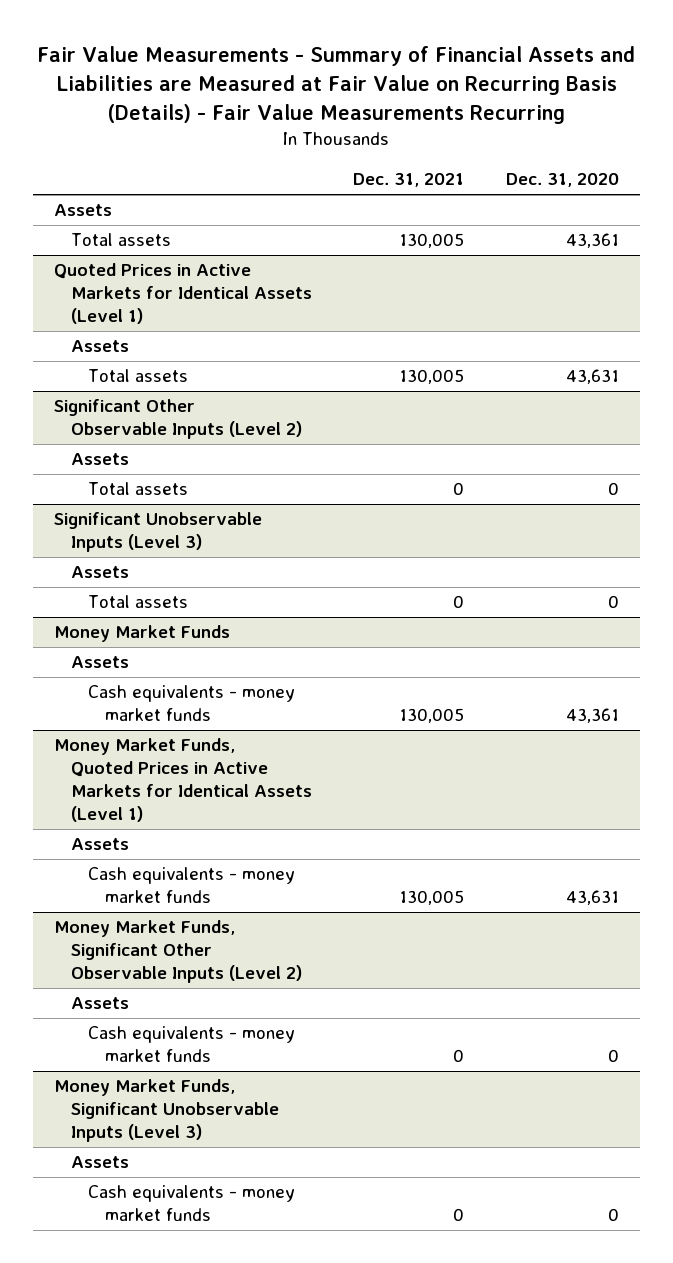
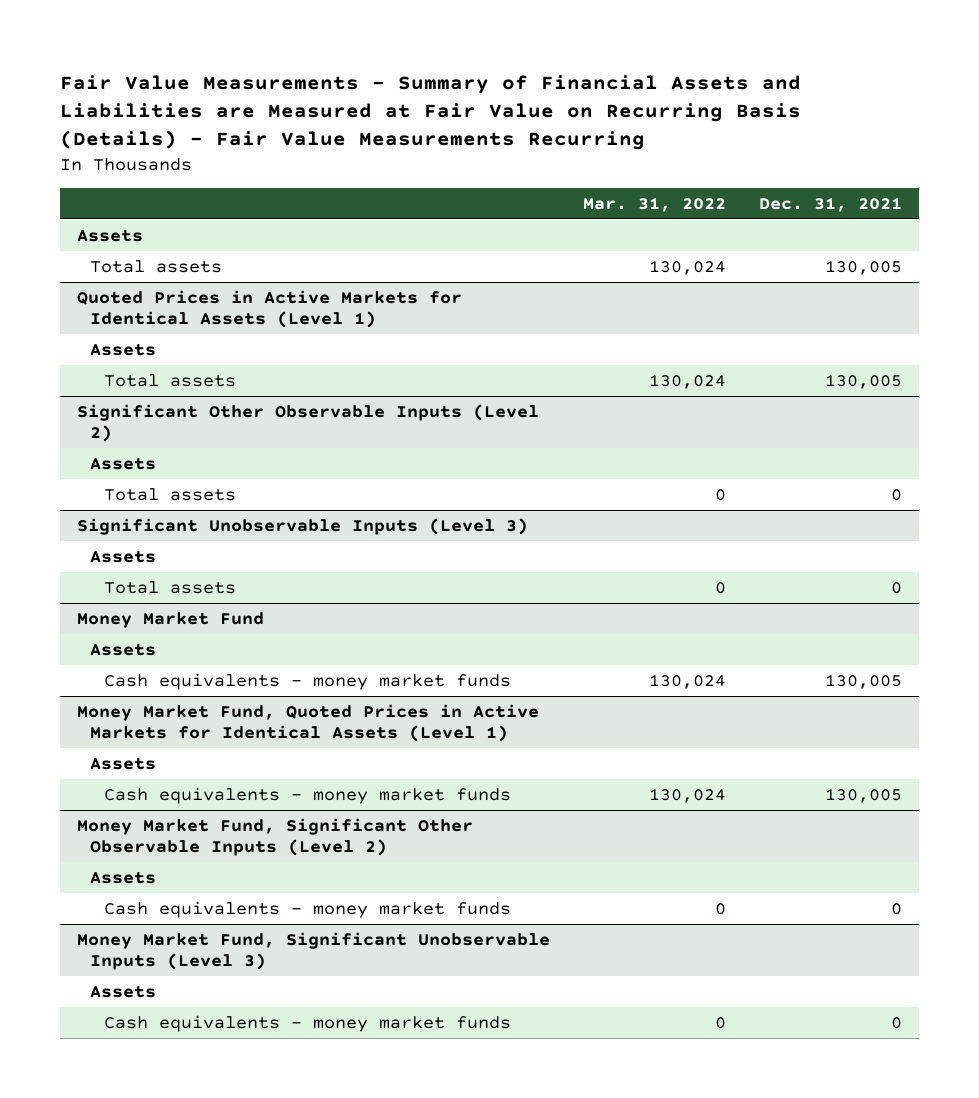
[505,173,619,188] Dec. 31, 2020 -> none
none -> [583,196,727,212] Mar. 31, 2022
[53,625,230,643] Money Market Funds -> [76,611,264,628] Money Market Fund
[53,738,312,823] Money Market Funds, Quoted Prices in Active Markets for Identical Assets (Level 1) -> [76,703,539,742] Money Market Fund, Quoted Prices in Active Markets for Identical Assets (Level 1)
[53,920,302,984] Money Market Funds, Significant Other Observable Inputs (Level 2) -> [76,817,473,856] Money Market Fund, Significant Other Observable Inputs (Level 2)
[53,1079,279,1143] Money Market Funds, Significant Unobservable Inputs (Level 3) -> [76,931,550,970] Money Market Fund, Significant Unobservable Inputs (Level 3)

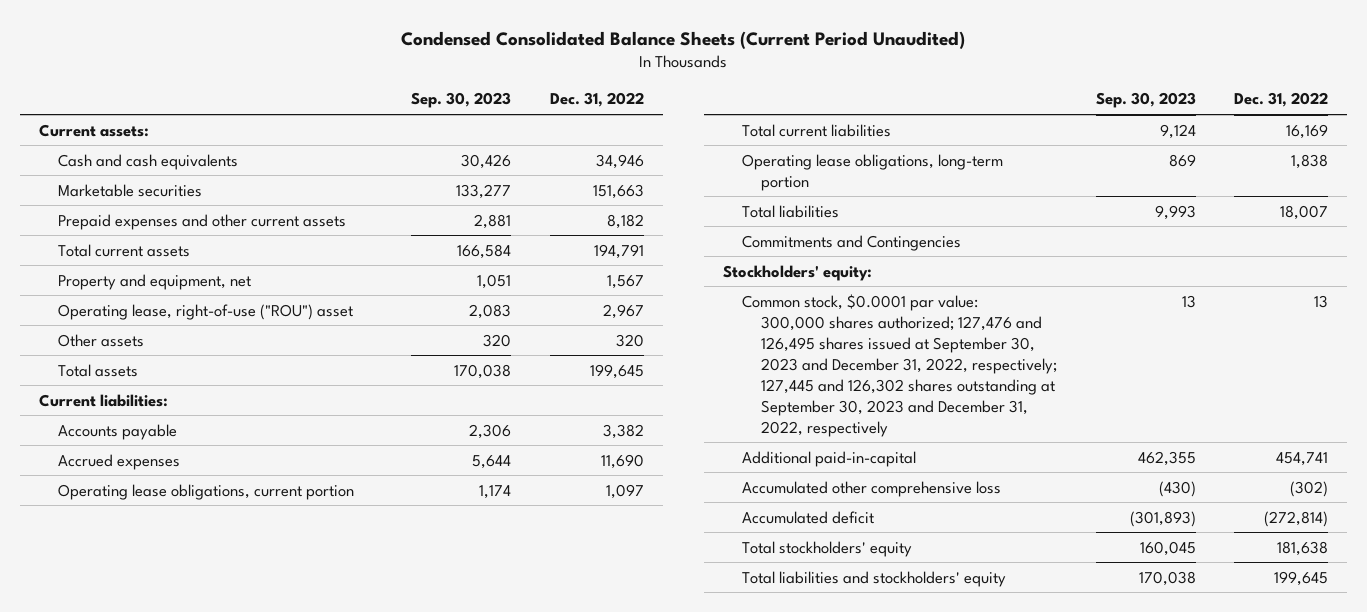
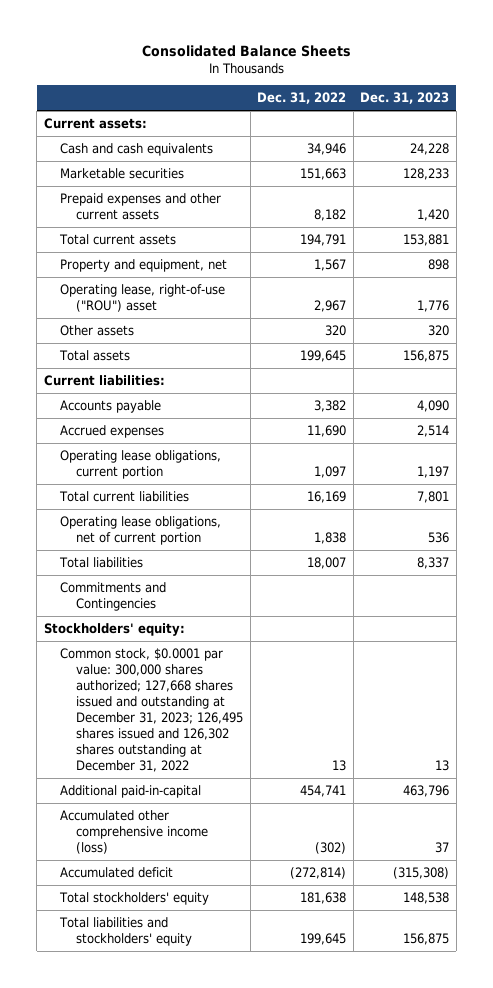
[401,31,966,50] Condensed Consolidated Balance Sheets (Current Period Unaudited) -> [141,45,351,58] Consolidated Balance Sheets
[411,92,512,109] Sep. 30, 2023 -> none
none -> [360,92,450,105] Dec. 31, 2023
[742,153,1004,191] Operating lease obligations, long-term portion -> [60,516,222,546] Operating lease obligations, net of current portion
[742,293,1057,437] Common stock, $0.0001 par value: 300,000 shares authorized; 127,476 and 126,495 shares issued at September 30, 2023 and December 31, 2022, respectively; 127,445 and 126,302 shares outstanding at September 30, 2023 and December 31, 2022, respectively -> [60,648,244,772] Common stock, $0.0001 par value: 300,000 shares authorized; 127,668 shares issued and outstanding at December 31, 2023; 126,495 shares issued and 126,302 shares outstanding at December 31, 2022
[742,480,1002,497] Accumulated other comprehensive loss -> [60,810,209,855] Accumulated other comprehensive income (loss)

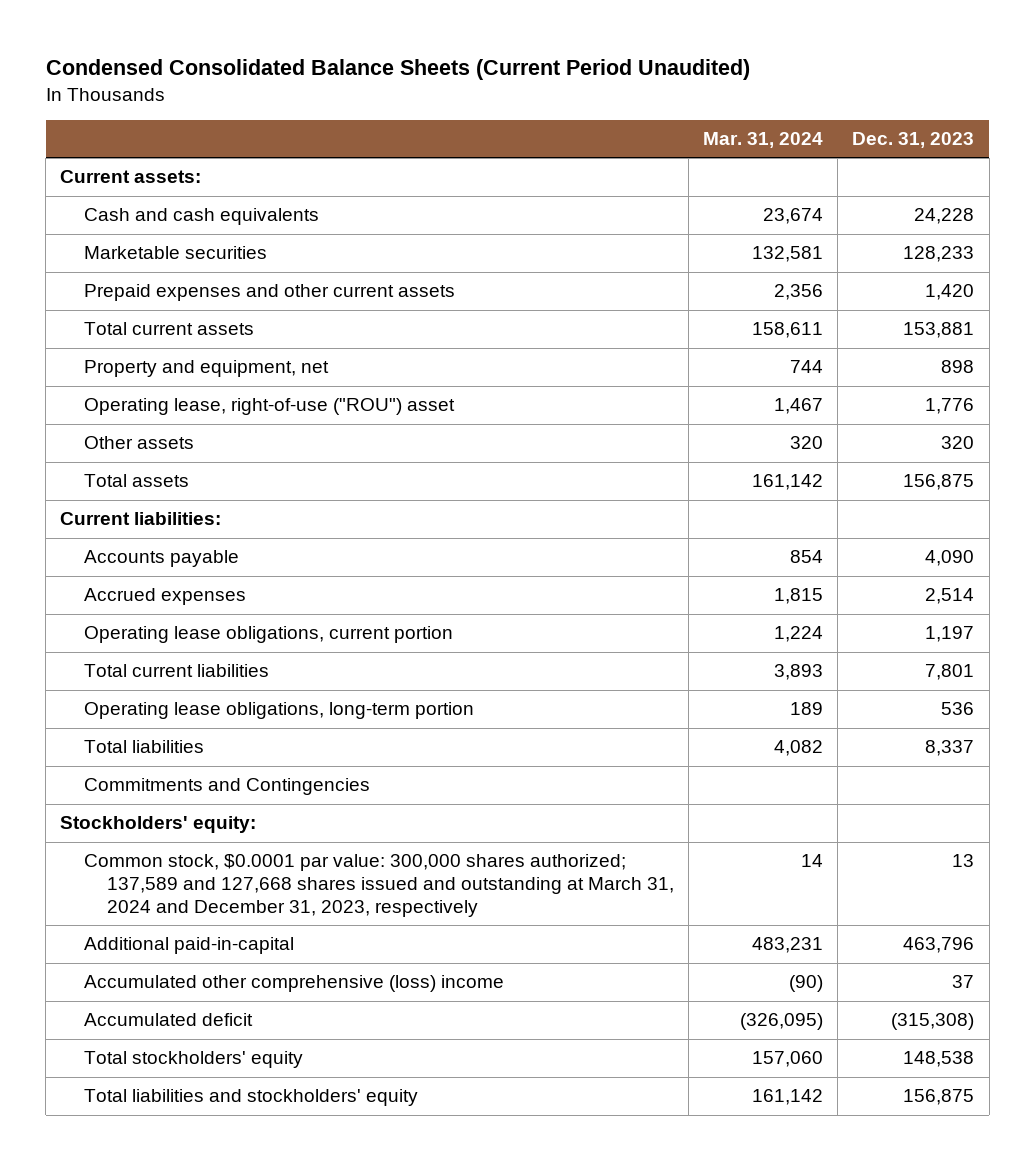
[141,45,351,58] Consolidated Balance Sheets -> [45,59,750,81] Condensed Consolidated Balance Sheets (Current Period Unaudited)
[257,92,347,105] Dec. 31, 2022 -> none
none -> [703,131,824,148] Mar. 31, 2024
[60,516,222,546] Operating lease obligations, net of current portion -> [83,702,474,720] Operating lease obligations, long-term portion
[60,648,244,772] Common stock, $0.0001 par value: 300,000 shares authorized; 127,668 shares issued and outstanding at December 31, 2023; 126,495 shares issued and 126,302 shares outstanding at December 31, 2022 -> [83,854,675,917] Common stock, $0.0001 par value: 300,000 shares authorized; 137,589 and 127,668 shares issued and outstanding at March 31, 2024 and December 31, 2023, respectively
[60,810,209,855] Accumulated other comprehensive income (loss) -> [83,975,504,993] Accumulated other comprehensive (loss) income

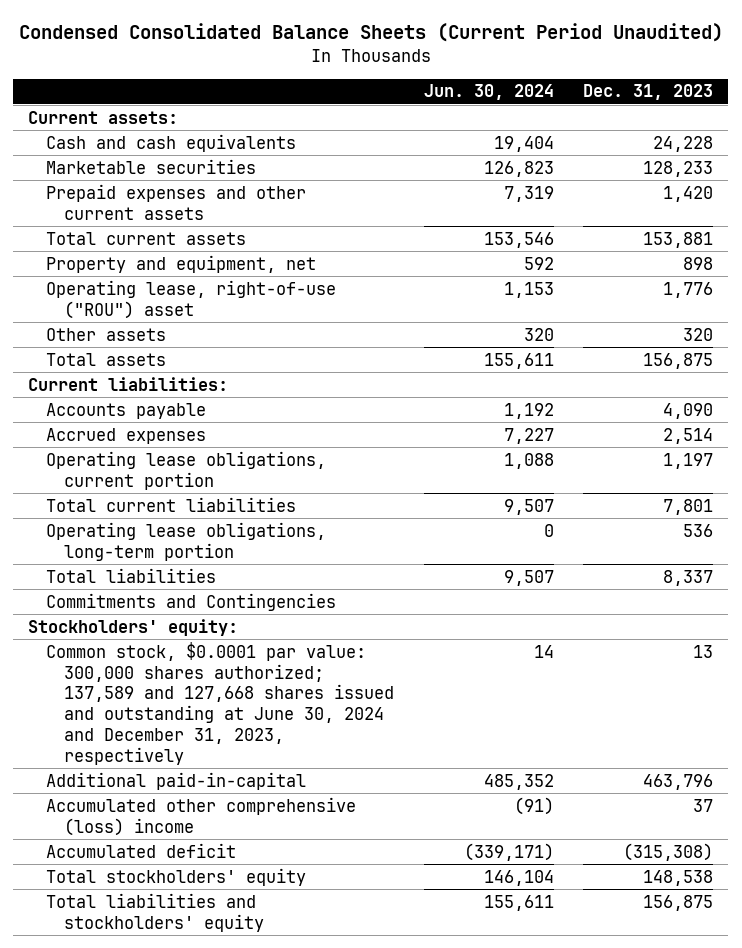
[703,131,824,148] Mar. 31, 2024 -> none
none -> [423,84,554,101] Jun. 30, 2024
[83,854,675,917] Common stock, $0.0001 par value: 300,000 shares authorized; 137,589 and 127,668 shares issued and outstanding at March 31, 2024 and December 31, 2023, respectively -> [46,641,394,765] Common stock, $0.0001 par value: 300,000 shares authorized; 137,589 and 127,668 shares issued and outstanding at June 30, 2024 and December 31, 2023, respectively

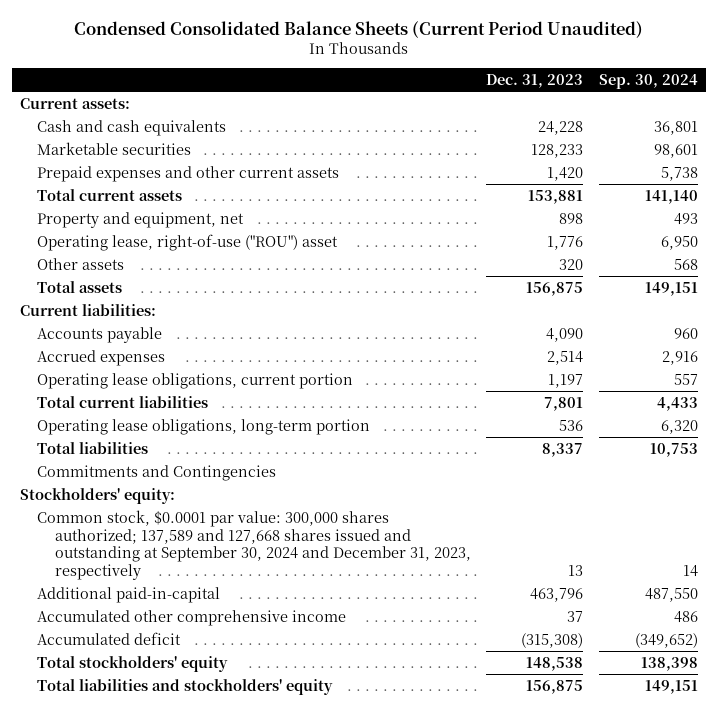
[423,84,554,101] Jun. 30, 2024 -> none
none -> [599,74,699,90] Sep. 30, 2024
[46,641,394,765] Common stock, $0.0001 par value: 300,000 shares authorized; 137,589 and 127,668 shares issued and outstanding at June 30, 2024 and December 31, 2023, respectively -> [37,509,471,581] Common stock, $0.0001 par value: 300,000 shares authorized; 137,589 and 127,668 shares issued and outstanding at September 30, 2024 and December 31, 2023, respectively
[46,796,357,836] Accumulated other comprehensive (loss) income -> [37,609,347,626] Accumulated other comprehensive income

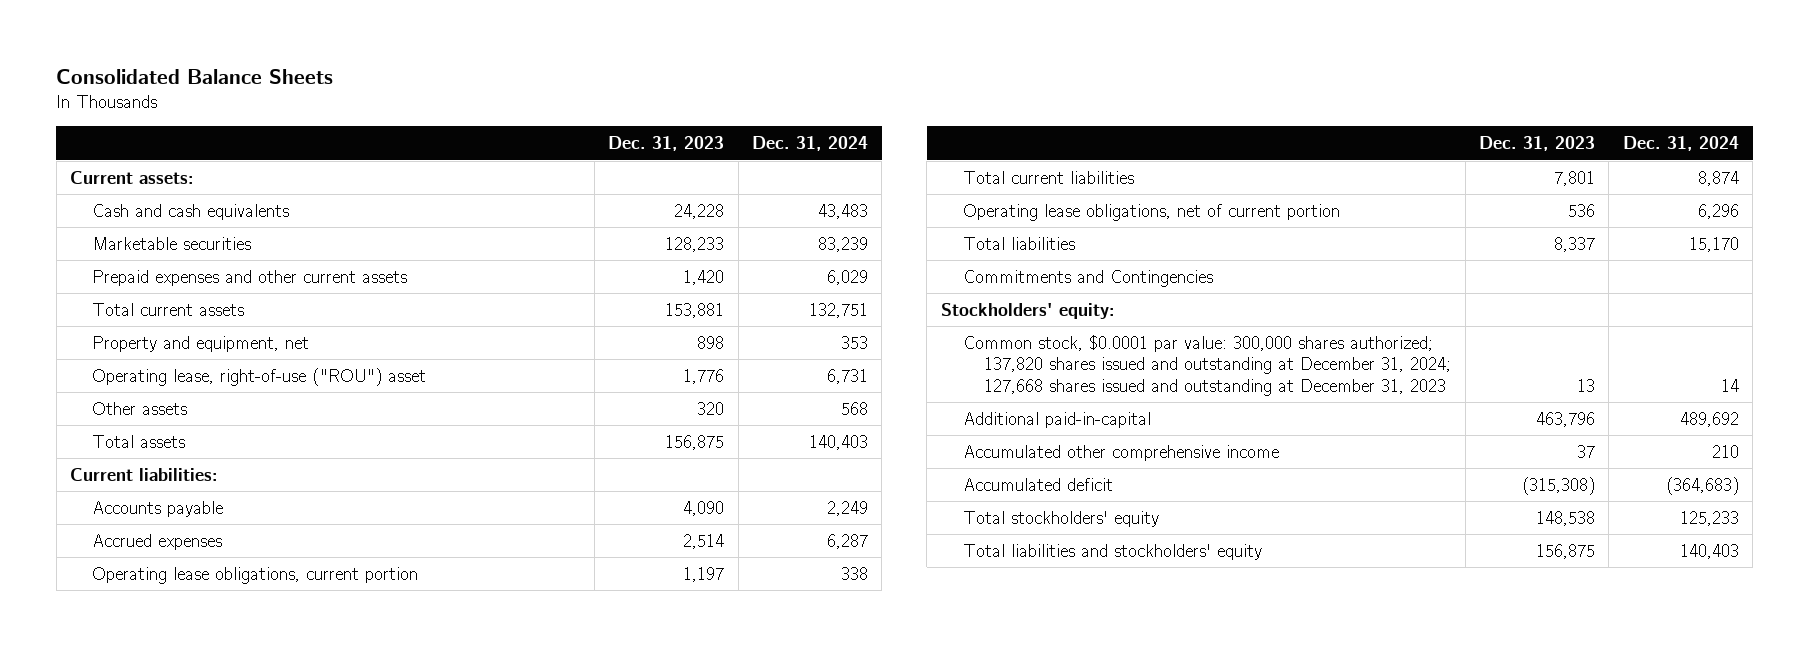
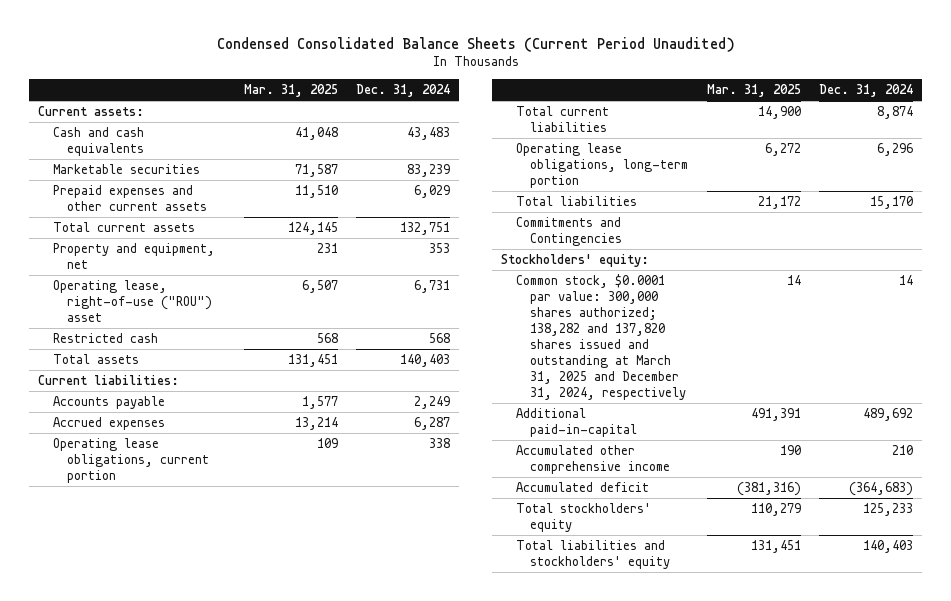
[56,69,334,85] Consolidated Balance Sheets -> [216,36,735,52] Condensed Consolidated Balance Sheets (Current Period Unaudited)
[608,136,725,152] Dec. 31, 2023 -> none
none -> [243,83,338,97] Mar. 31, 2025
[91,401,187,415] Other assets -> [52,333,158,344] Restricted cash
[962,203,1340,221] Operating lease obligations, net of current portion -> [515,143,689,189] Operating lease obligations, long-term portion
[962,334,1452,396] Common stock, $0.0001 par value: 300,000 shares authorized; 137,820 shares issued and outstanding at December 31, 2024; 127,668 shares issued and outstanding at December 31, 2023 -> [515,274,687,401] Common stock, $0.0001 par value: 300,000 shares authorized; 138,282 and 137,820 shares issued and outstanding at March 31, 2025 and December 31, 2024, respectively

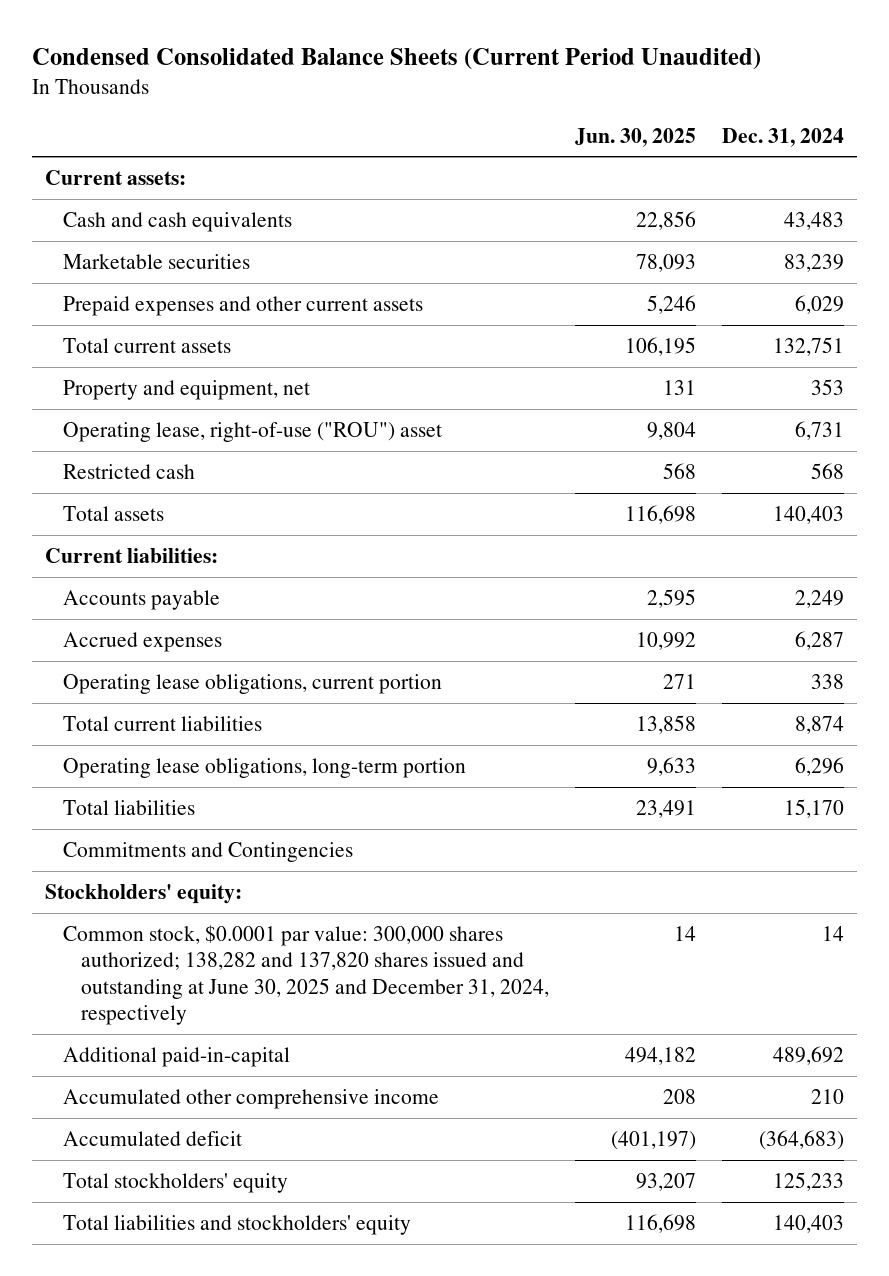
[243,83,338,97] Mar. 31, 2025 -> none
none -> [575,127,697,147] Jun. 30, 2025
[515,274,687,401] Common stock, $0.0001 par value: 300,000 shares authorized; 138,282 and 137,820 shares issued and outstanding at March 31, 2025 and December 31, 2024, respectively -> [62,924,549,1026] Common stock, $0.0001 par value: 300,000 shares authorized; 138,282 and 137,820 shares issued and outstanding at June 30, 2025 and December 31, 2024, respectively

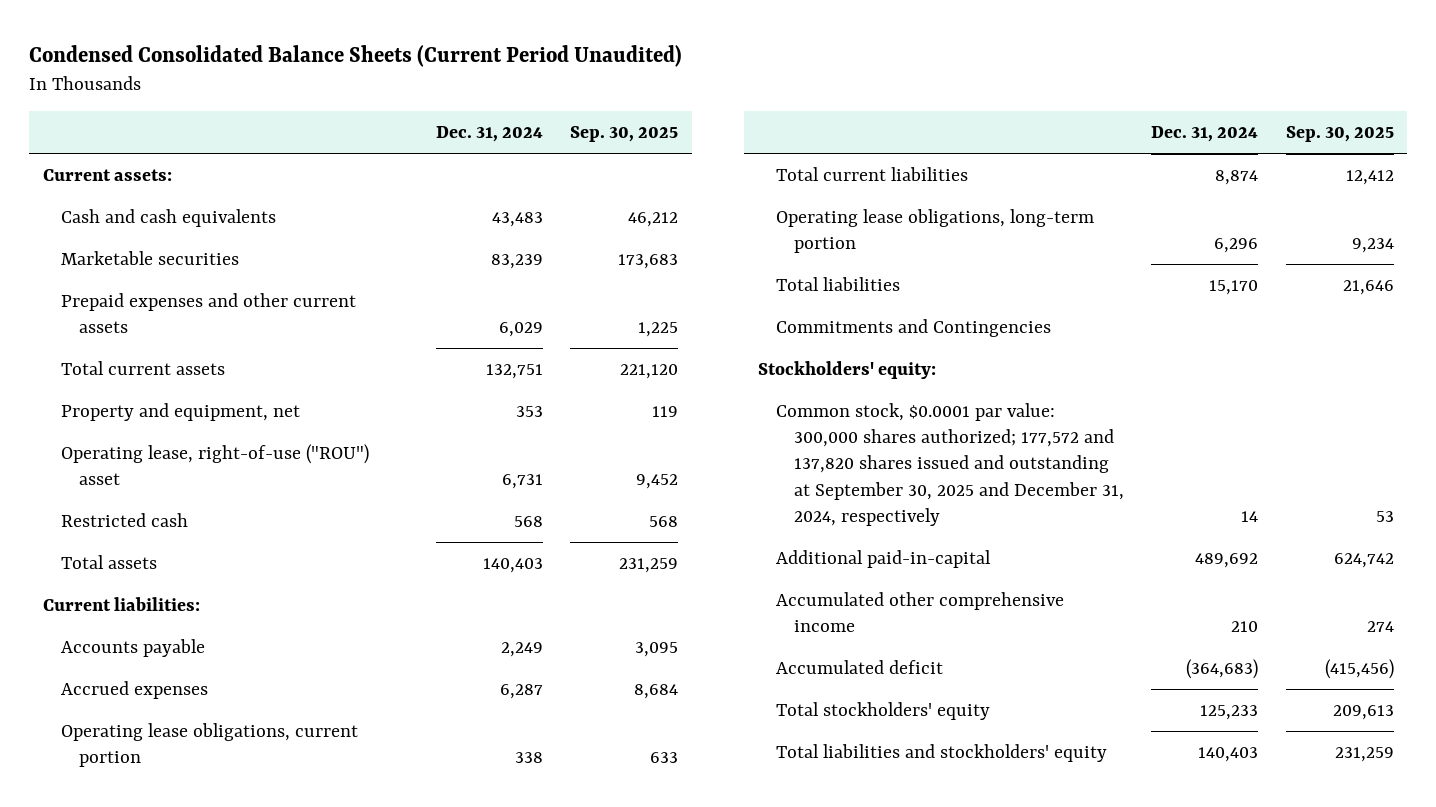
[575,127,697,147] Jun. 30, 2025 -> none
none -> [570,126,679,143] Sep. 30, 2025
[62,924,549,1026] Common stock, $0.0001 par value: 300,000 shares authorized; 138,282 and 137,820 shares issued and outstanding at June 30, 2025 and December 31, 2024, respectively -> [776,403,1125,526] Common stock, $0.0001 par value: 300,000 shares authorized; 177,572 and 137,820 shares issued and outstanding at September 30, 2025 and December 31, 2024, respectively

